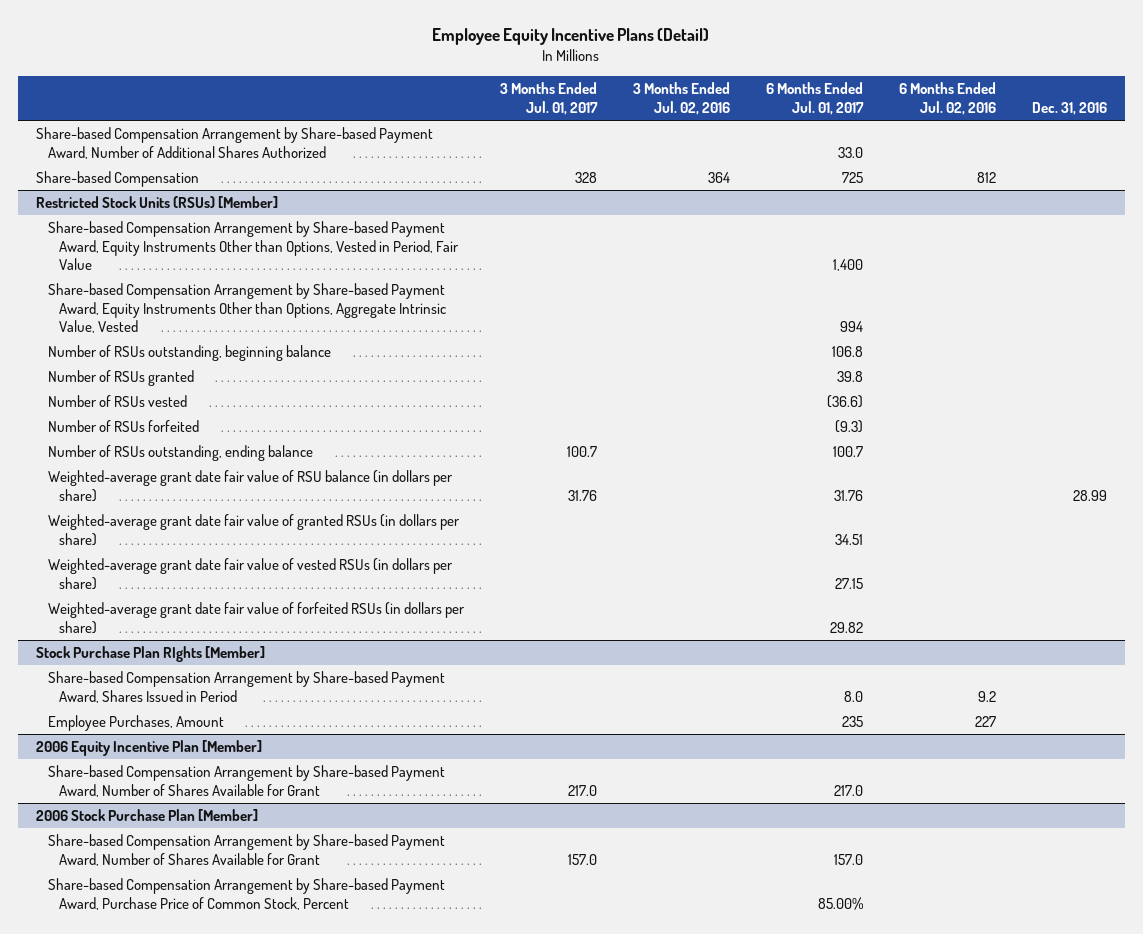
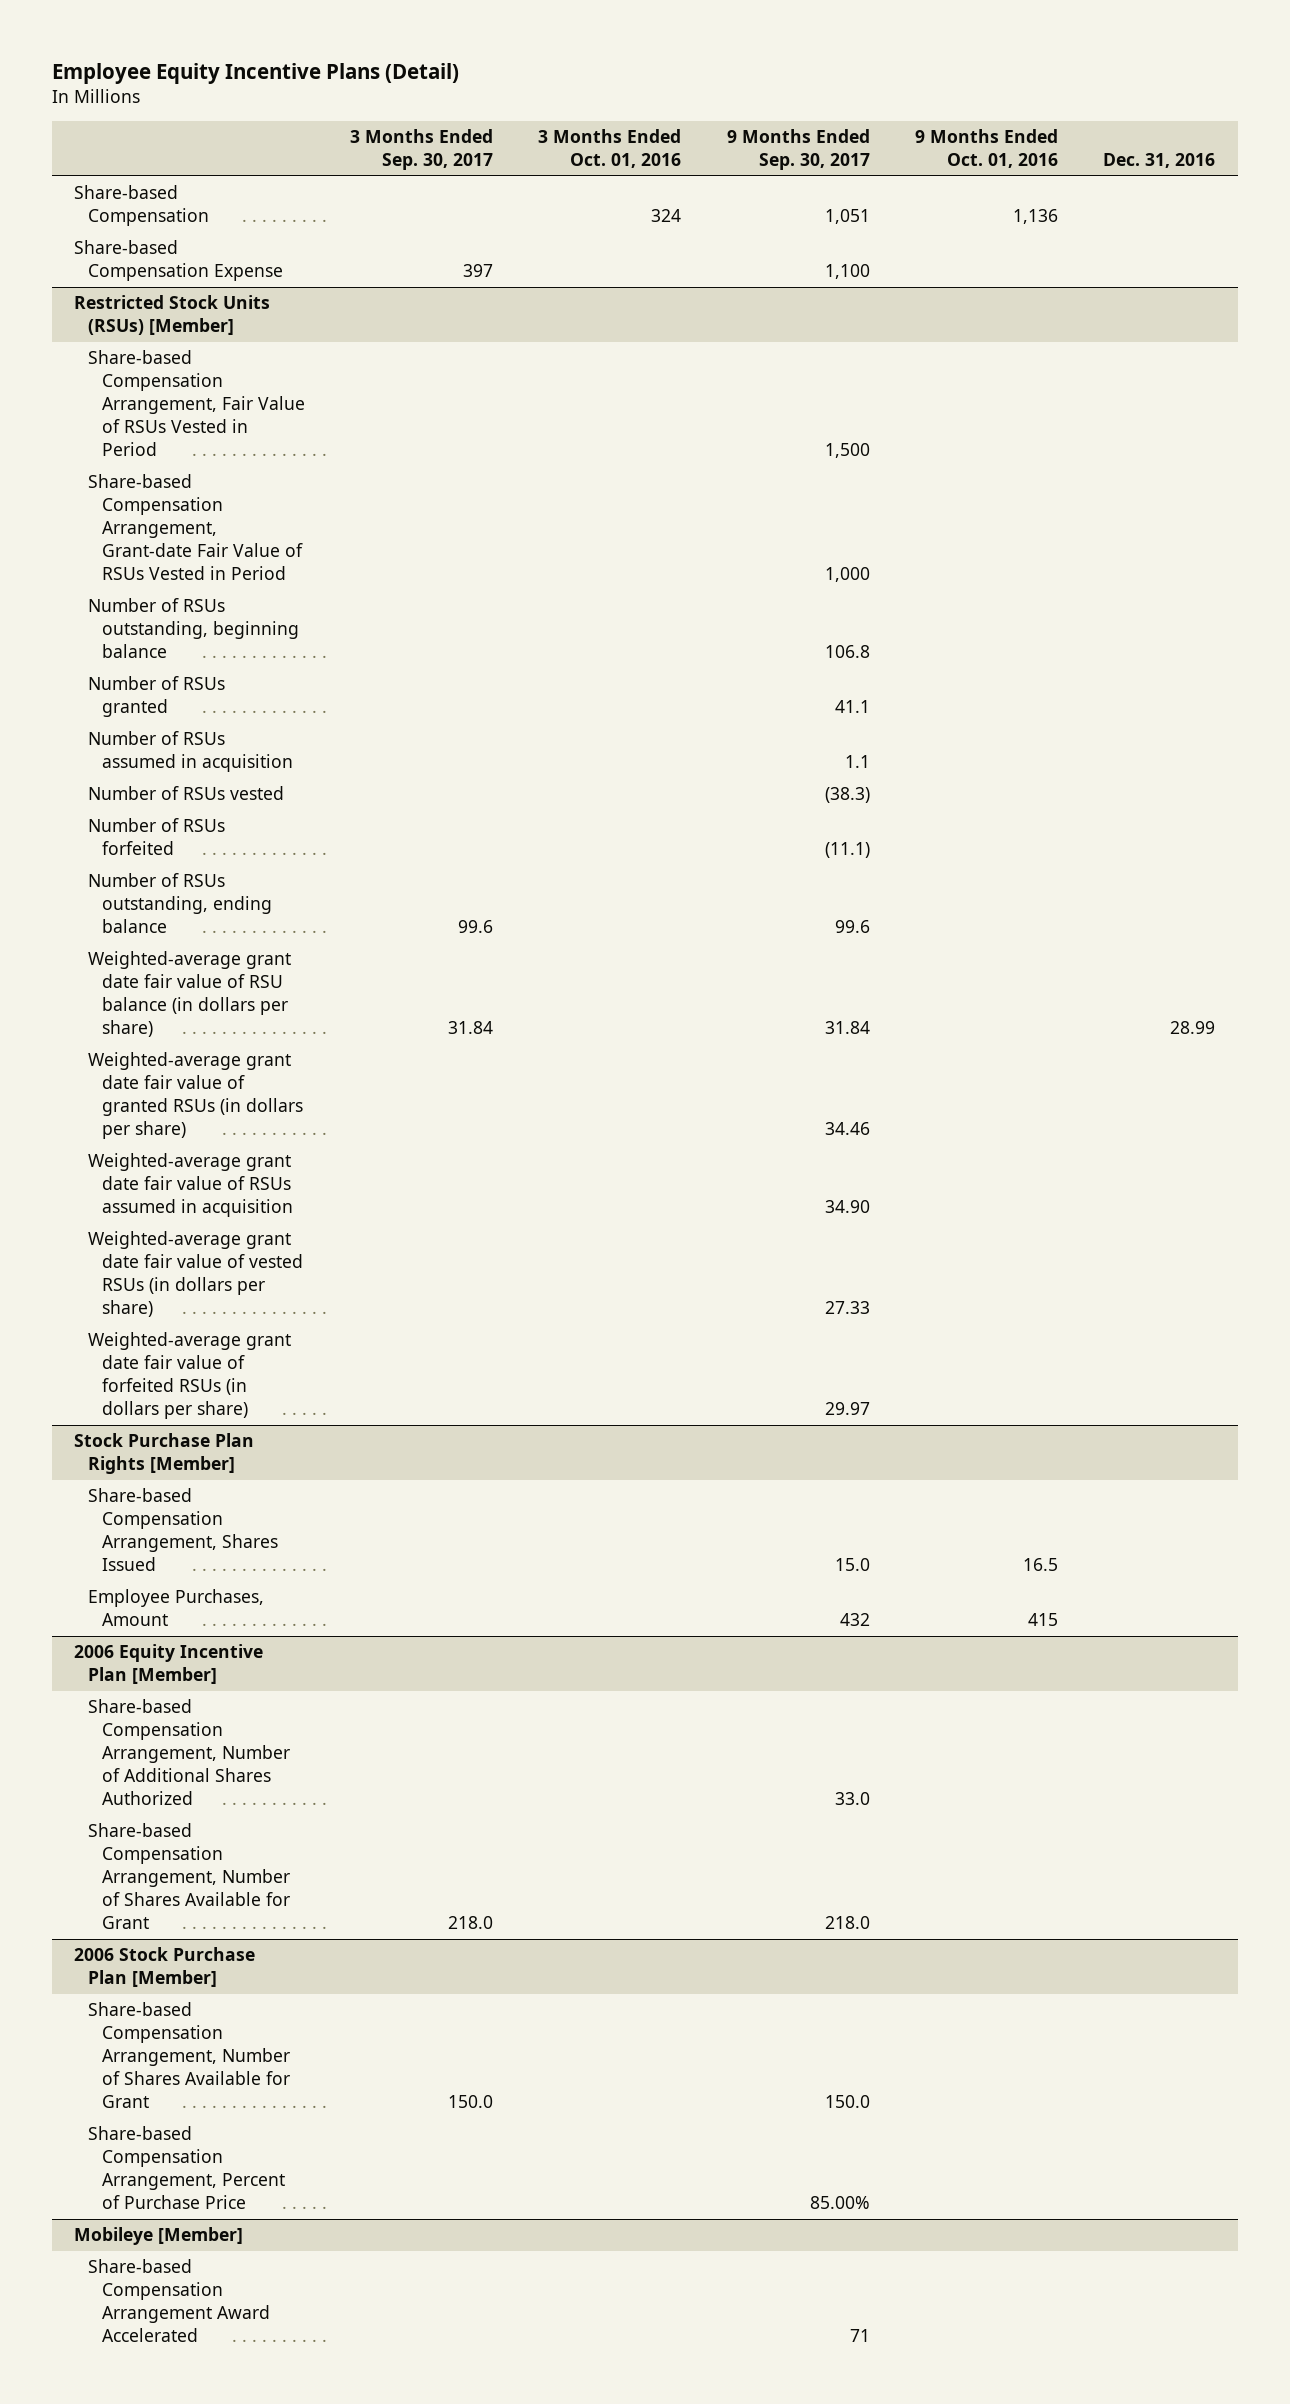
[499,82,598,115] 3 Months Ended Jul. 01, 2017 -> none
[632,82,730,115] 3 Months Ended Jul. 02, 2016 -> none
[765,82,864,115] 6 Months Ended Jul. 01, 2017 -> none
[898,82,996,115] 6 Months Ended Jul. 02, 2016 -> none
none -> [349,129,493,171] 3 Months Ended Sep. 30, 2017
none -> [538,129,682,169] 3 Months Ended Oct. 01, 2016
none -> [726,129,870,171] 9 Months Ended Sep. 30, 2017
none -> [914,129,1058,169] 9 Months Ended Oct. 01, 2016
[36,127,434,159] Share-based Compensation Arrangement by Share-based Payment Award, Number of Additional Shares Authorized -> none
none -> [74,240,283,282] Share-based Compensation Expense
[47,221,460,271] Share-based Compensation Arrangement by Share-based Payment Award, Equity Instruments Other than Options, Vested in Period, Fair Value -> [87,350,305,457] Share-based Compensation Arrangement, Fair Value of RSUs Vested in Period
[47,283,447,334] Share-based Compensation Arrangement by Share-based Payment Award, Equity Instruments Other than Options, Aggregate Intrinsic Value, Vested -> [87,474,303,581] Share-based Compensation Arrangement, Grant-date Fair Value of RSUs Vested in Period
none -> [87,731,293,773] Number of RSUs assumed in acquisition
none -> [87,1153,293,1218] Weighted-average grant date fair value of RSUs assumed in acquisition
[36,646,266,663] Stock Purchase Plan RIghts [Member] -> [74,1433,255,1475] Stock Purchase Plan Rights [Member]
[47,671,445,703] Share-based Compensation Arrangement by Share-based Payment Award, Shares Issued in Period -> [87,1488,278,1572] Share-based Compensation Arrangement, Shares Issued
none -> [87,1699,290,1806] Share-based Compensation Arrangement, Number of Additional Shares Authorized
[47,765,445,797] Share-based Compensation Arrangement by Share-based Payment Award, Number of Shares Available for Grant -> [87,1823,290,1930] Share-based Compensation Arrangement, Number of Shares Available for Grant
[47,834,445,866] Share-based Compensation Arrangement by Share-based Payment Award, Number of Shares Available for Grant -> [87,2002,290,2109] Share-based Compensation Arrangement, Number of Shares Available for Grant
[47,878,445,910] Share-based Compensation Arrangement by Share-based Payment Award, Purchase Price of Common Stock, Percent -> [87,2126,285,2210] Share-based Compensation Arrangement, Percent of Purchase Price
none -> [74,2227,244,2246] Mobileye [Member]
none -> [87,2259,270,2343] Share-based Compensation Arrangement Award Accelerated

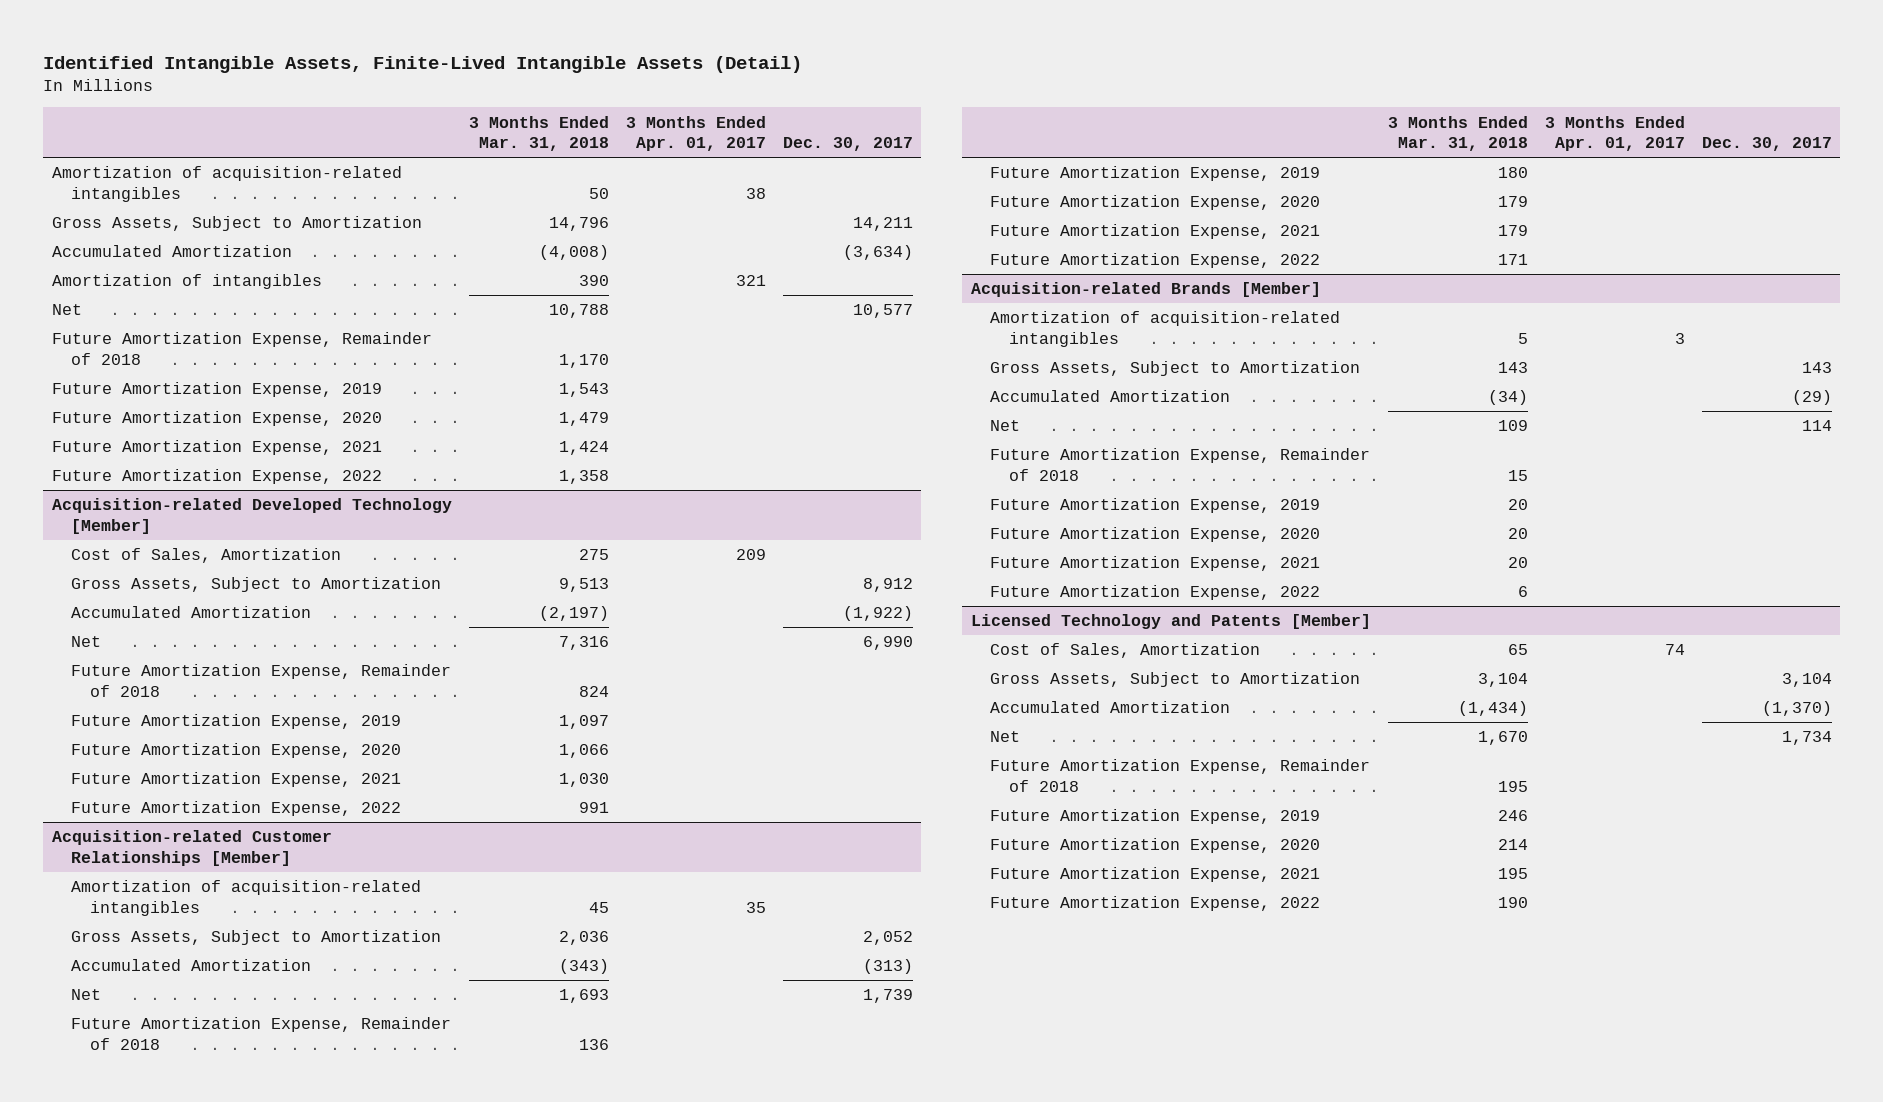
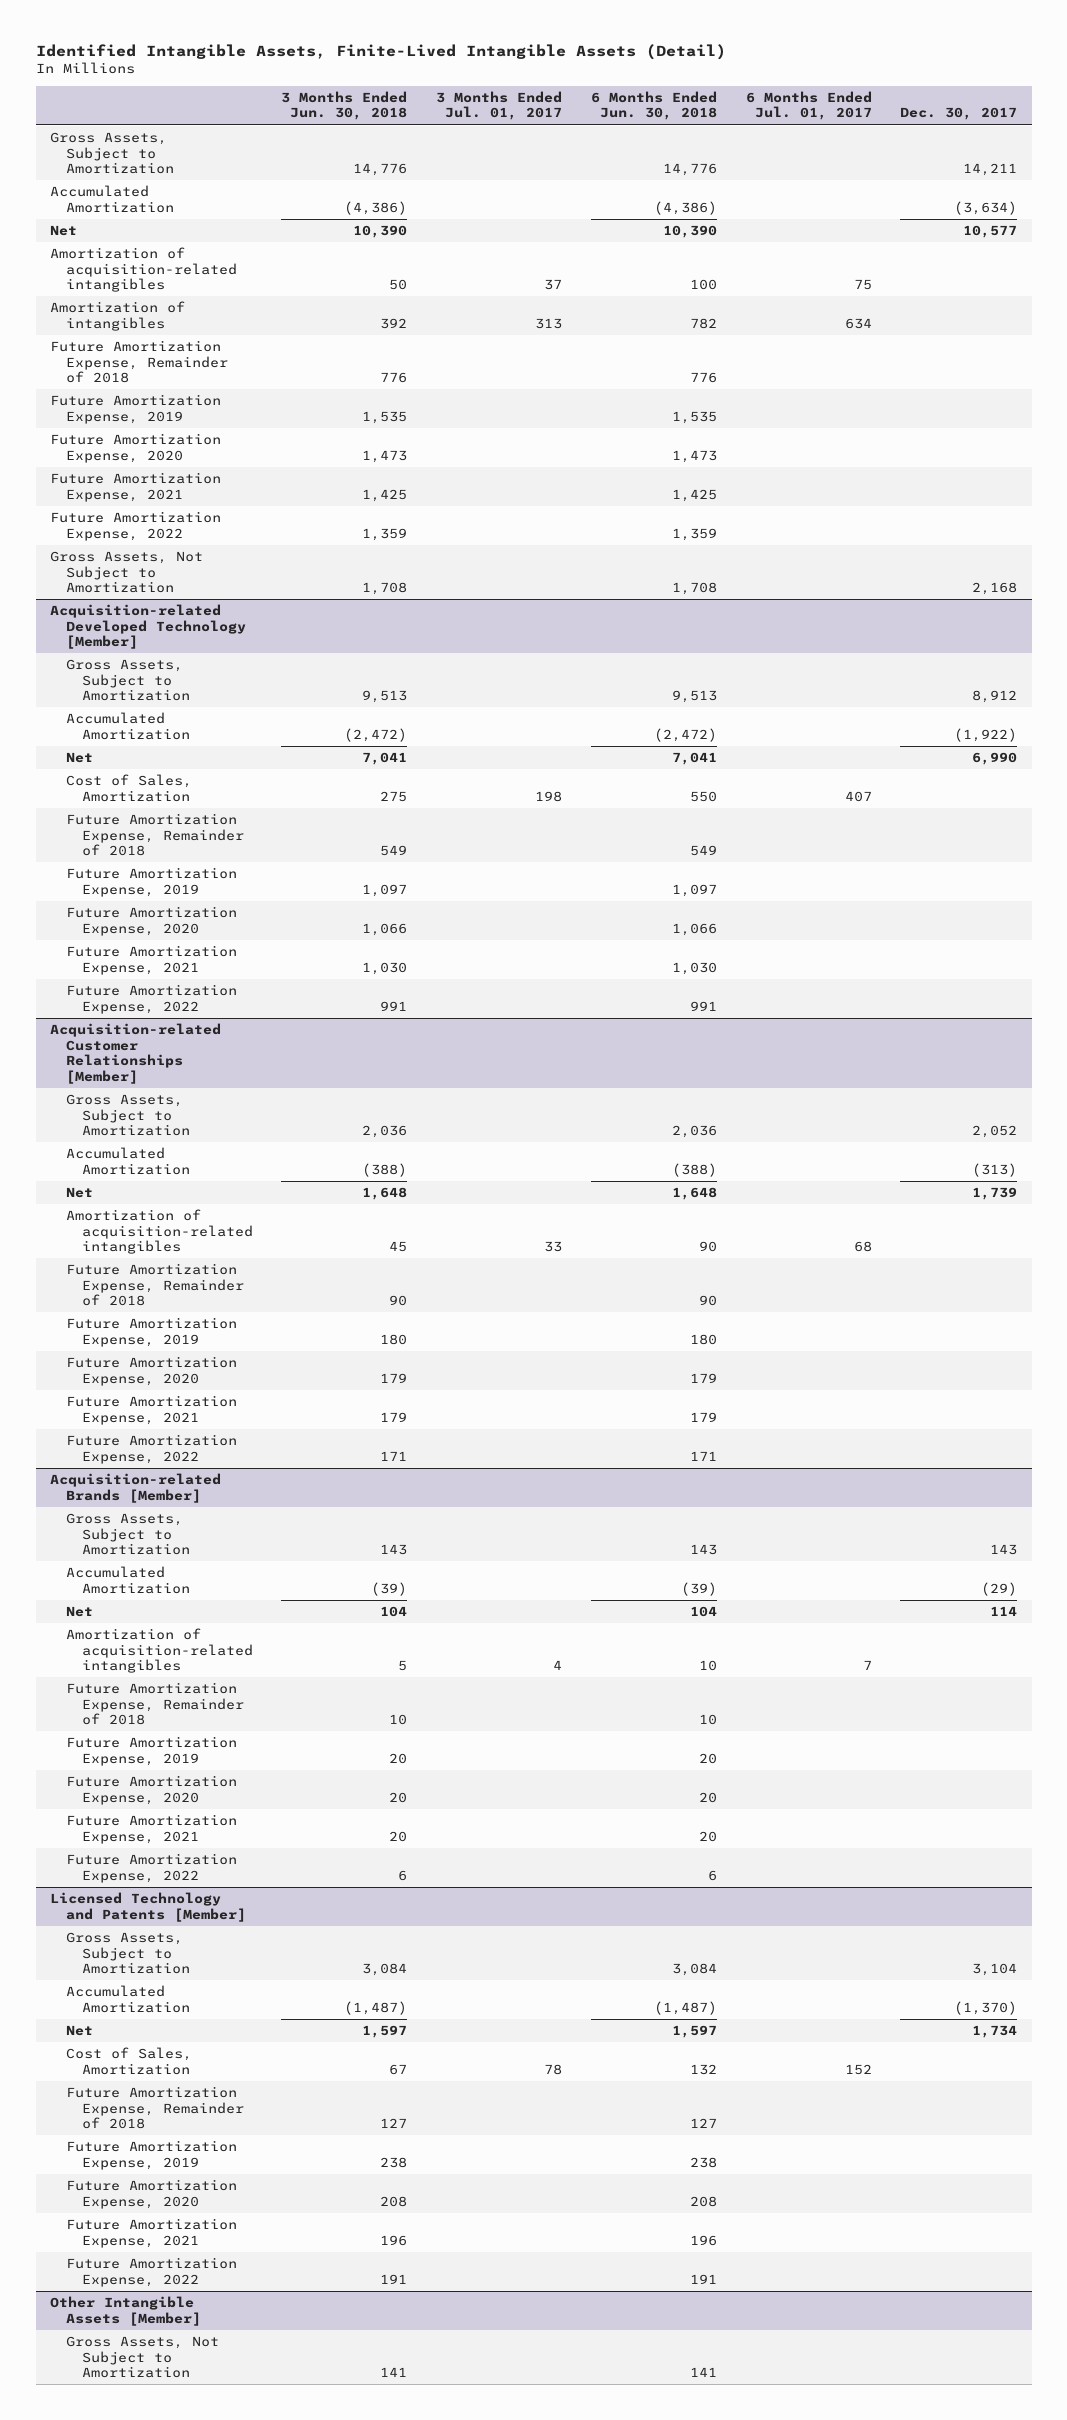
[468,115,609,152] 3 Months Ended Mar. 31, 2018 -> none
[625,115,766,152] 3 Months Ended Apr. 01, 2017 -> none
none -> [281,90,408,121] 3 Months Ended Jun. 30, 2018
none -> [436,90,563,121] 3 Months Ended Jul. 01, 2017
none -> [590,90,717,121] 6 Months Ended Jun. 30, 2018
none -> [745,90,872,121] 6 Months Ended Jul. 01, 2017
[51,166,402,202] Amortization of acquisition-related intangibles -> [50,247,237,293] Amortization of acquisition-related intangibles
[51,274,322,290] Amortization of intangibles -> [50,301,186,331] Amortization of intangibles
none -> [50,551,204,594] Gross Assets, Not Subject to Amortization
[70,548,341,564] Cost of Sales, Amortization -> [65,774,192,802] Cost of Sales, Amortization
[70,880,421,916] Amortization of acquisition-related intangibles -> [65,1209,253,1255] Amortization of acquisition-related intangibles
[989,311,1340,347] Amortization of acquisition-related intangibles -> [65,1628,253,1674] Amortization of acquisition-related intangibles
[989,643,1260,659] Cost of Sales, Amortization -> [65,2047,192,2075] Cost of Sales, Amortization
none -> [50,2296,201,2326] Other Intangible Assets [Member]
none -> [65,2336,219,2379] Gross Assets, Not Subject to Amortization

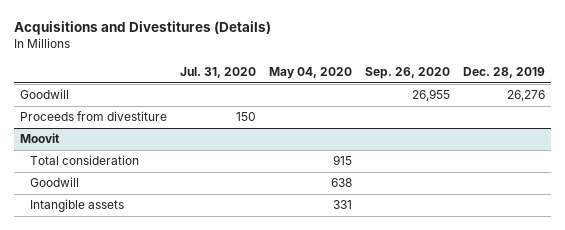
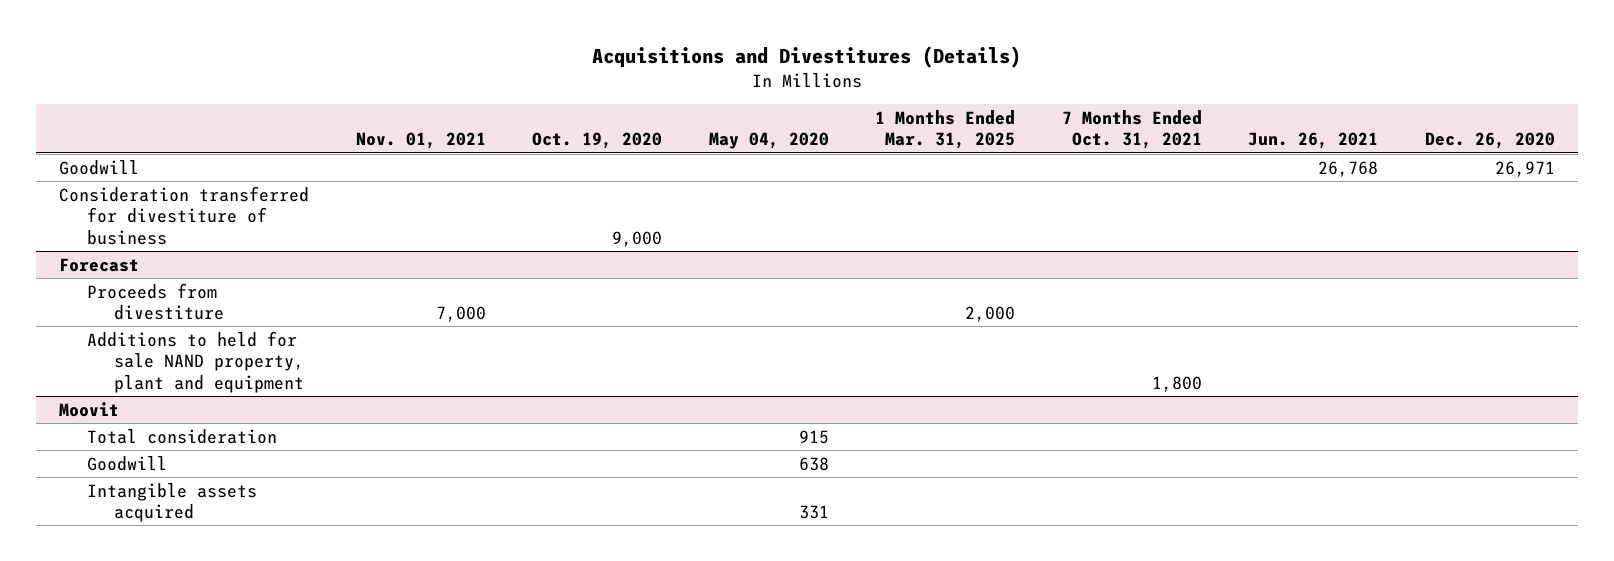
[180,66,257,78] Jul. 31, 2020 -> none
[365,66,451,79] Sep. 26, 2020 -> none
[462,66,545,78] Dec. 28, 2019 -> none
none -> [355,132,486,150] Nov. 01, 2021
none -> [532,132,663,150] Oct. 19, 2020
none -> [875,109,1016,150] 1 Months Ended Mar. 31, 2025
none -> [1061,109,1202,150] 7 Months Ended Oct. 31, 2021
none -> [1248,132,1379,150] Jun. 26, 2021
none -> [1424,132,1555,150] Dec. 26, 2020
[20,111,168,122] Proceeds from divestiture -> none
none -> [59,185,310,245] Consideration transferred for divestiture of business
none -> [59,257,140,272] Forecast
none -> [86,282,224,321] Proceeds from divestiture
none -> [86,330,304,393] Additions to held for sale NAND property, plant and equipment
[29,199,124,213] Intangible assets -> [86,482,257,523] Intangible assets acquired

